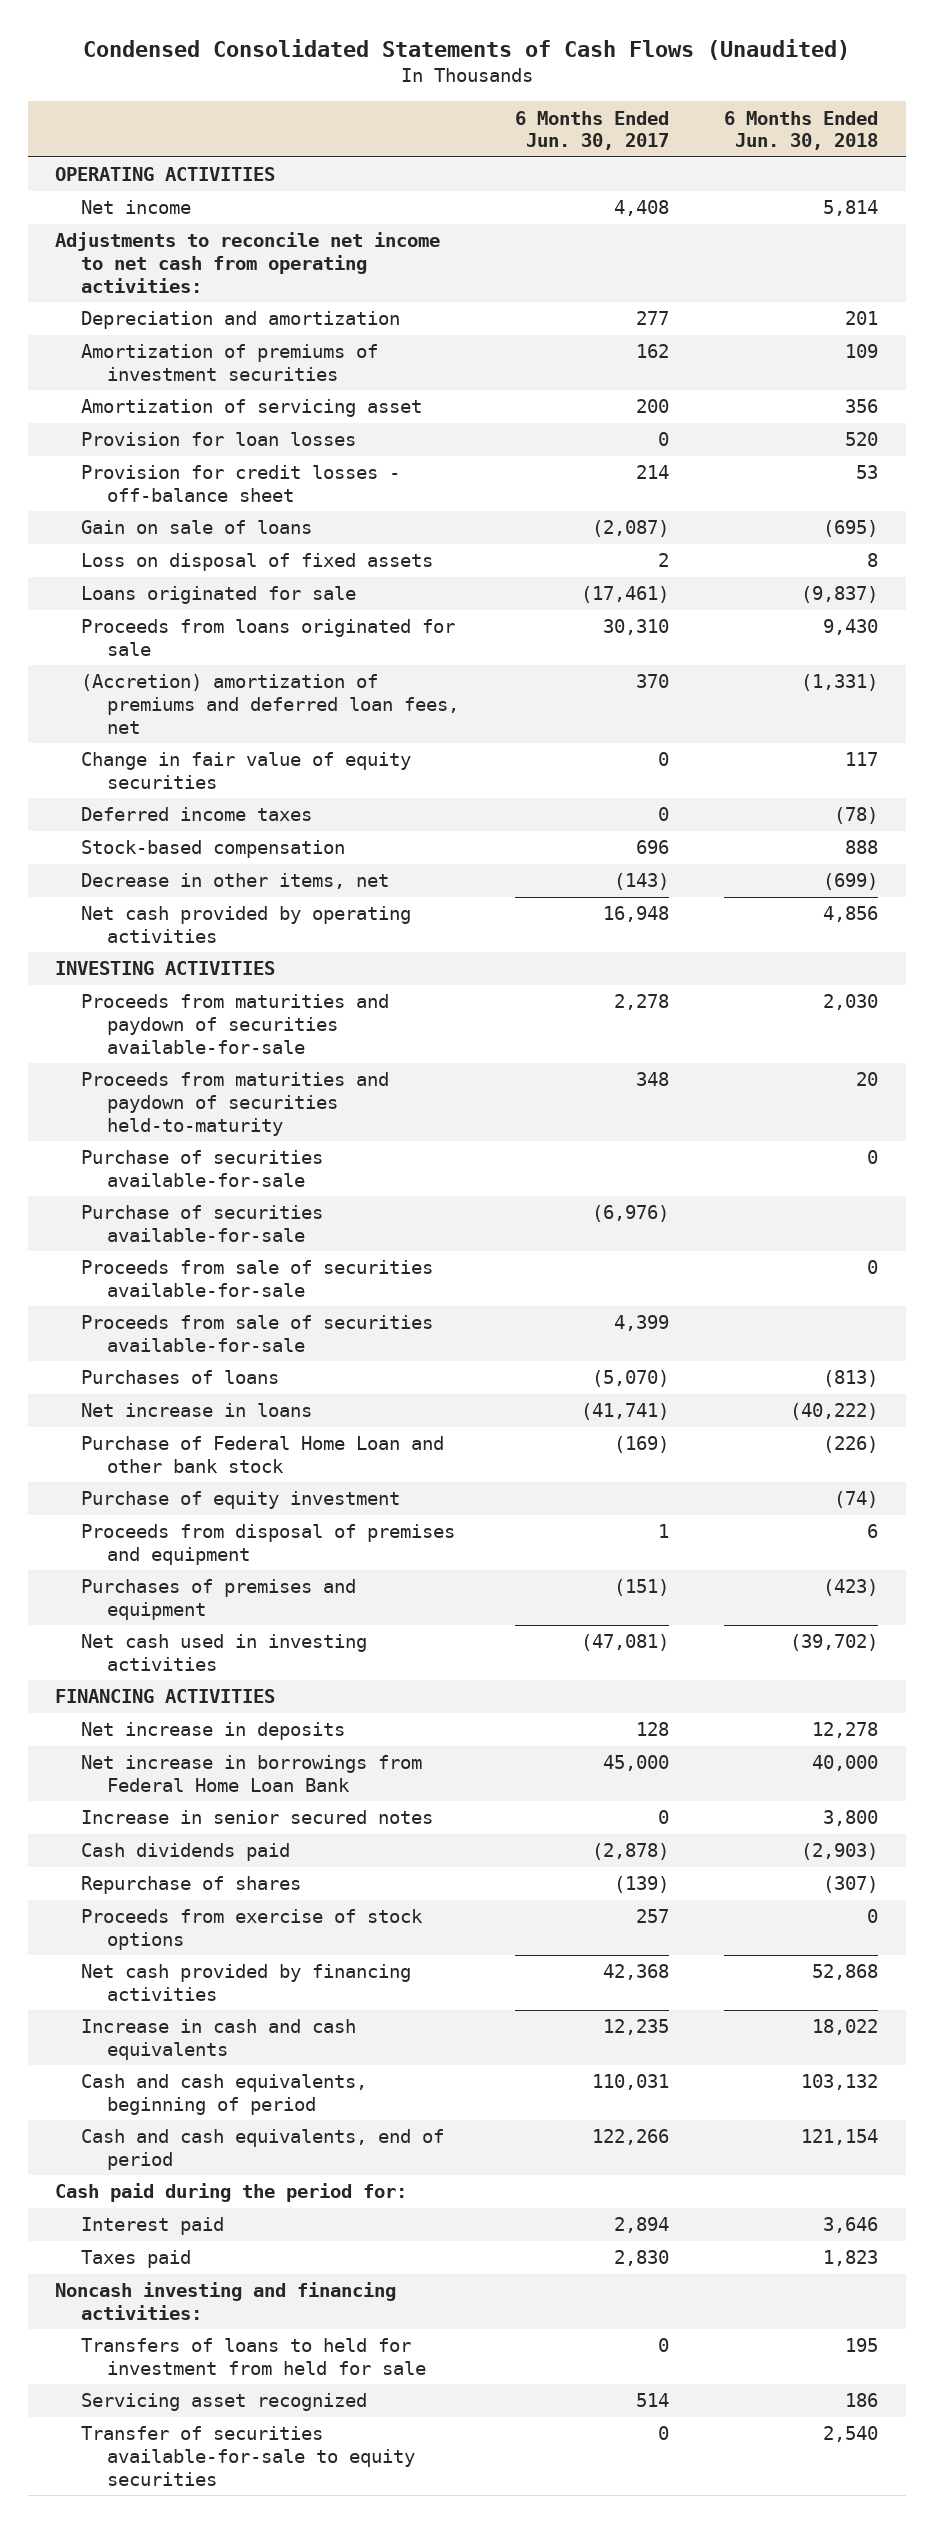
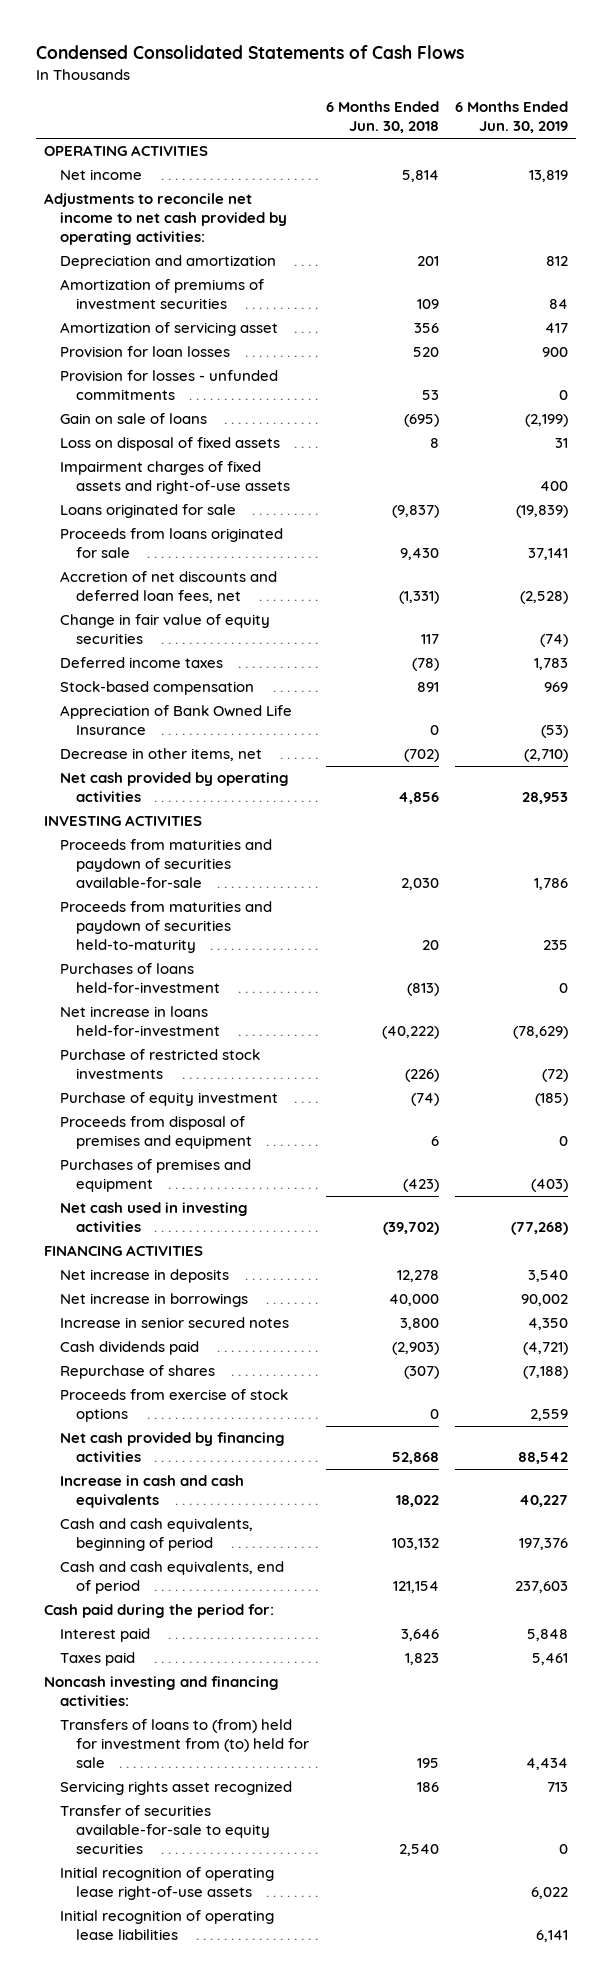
[82,38,850,60] Condensed Consolidated Statements of Cash Flows (Unaudited) -> [35,45,464,60] Condensed Consolidated Statements of Cash Flows
[514,110,669,151] 6 Months Ended Jun. 30, 2017 -> none
none -> [455,101,569,134] 6 Months Ended Jun. 30, 2019
[55,232,441,293] Adjustments to reconcile net income to net cash from operating activities: -> [43,193,288,246] Adjustments to reconcile net income to net cash provided by operating activities:
[81,465,401,502] Provision for credit losses - off-balance sheet -> [60,370,279,401] Provision for losses - unfunded commitments
none -> [60,461,291,495] Impairment charges of fixed assets and right-of-use assets
[81,674,460,734] (Accretion) amortization of premiums and deferred loan fees, net -> [60,571,278,604] Accretion of net discounts and deferred loan fees, net
[844,840,878,855] 888 -> [416,682,439,693] 891
none -> [60,705,293,736] Appreciation of Bank Owned Life Insurance
[822,873,878,891] (699) -> [403,749,439,763] (702)
[81,1150,324,1187] Purchase of securities available-for-sale -> none
[81,1205,324,1242] Purchase of securities available-for-sale -> none
[81,1260,434,1297] Proceeds from sale of securities available-for-sale -> none
[81,1315,434,1352] Proceeds from sale of securities available-for-sale -> none
[81,1370,280,1385] Purchases of loans -> [60,963,221,994] Purchases of loans held-for-investment
[81,1403,313,1418] Net increase in loans -> [60,1006,221,1037] Net increase in loans held-for-investment
[81,1436,445,1473] Purchase of Federal Home Loan and other bank stock -> [60,1049,261,1080] Purchase of restricted stock investments
[81,1755,423,1792] Net increase in borrowings from Federal Home Loan Bank -> none
none -> [60,1293,249,1308] Net increase in borrowings
[81,2338,427,2375] Transfers of loans to held for investment from held for sale -> [60,1719,310,1769] Transfers of loans to (from) held for investment from (to) held for sale
[81,2393,368,2412] Servicing asset recognized -> [60,1781,293,1796] Servicing rights asset recognized
none -> [60,1867,275,1901] Initial recognition of operating lease right-of-use assets
none -> [60,1910,275,1941] Initial recognition of operating lease liabilities

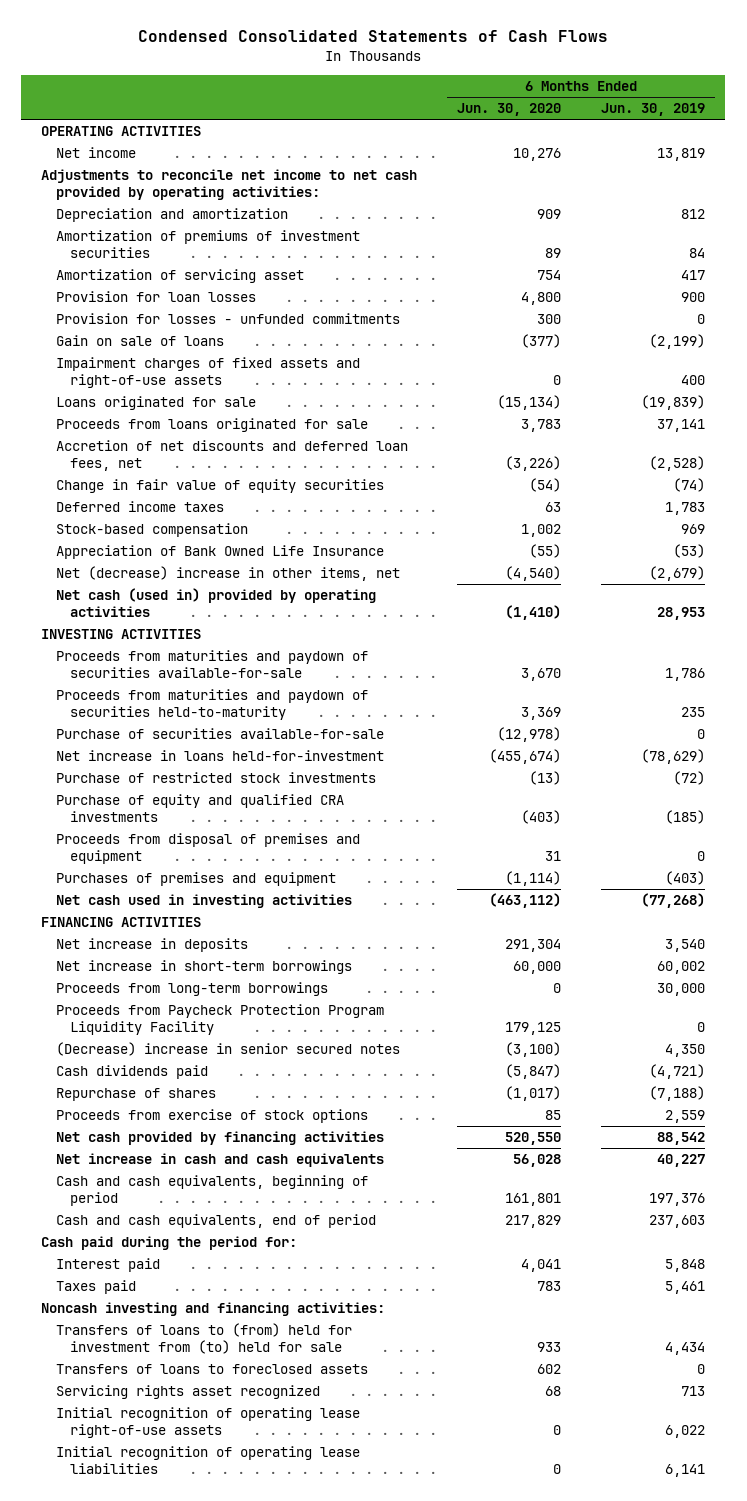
[325,101,439,134] 6 Months Ended Jun. 30, 2018 -> none
none -> [457,103,562,117] Jun. 30, 2020
[60,437,281,452] Loss on disposal of fixed assets -> none
[60,748,263,762] Decrease in other items, net -> [55,566,400,582] Net (decrease) increase in other items, net
[524,749,569,763] (2,710) -> [649,566,706,582] (2,679)
[60,772,290,803] Net cash provided by operating activities -> [55,588,376,617] Net cash (used in) provided by operating activities
[60,963,221,994] Purchases of loans held-for-investment -> none
none -> [55,728,384,740] Purchase of securities available-for-sale
[60,1092,279,1107] Purchase of equity investment -> [55,794,344,822] Purchase of equity and qualified CRA investments
[60,1293,249,1308] Net increase in borrowings -> [55,960,352,975] Net increase in short-term borrowings
[521,1294,569,1307] 90,002 -> [657,961,706,975] 60,002
none -> [55,982,328,997] Proceeds from long-term borrowings
none -> [55,1004,384,1035] Proceeds from Paycheck Protection Program Liquidity Facility
[60,1317,290,1329] Increase in senior secured notes -> [55,1042,400,1057] (Decrease) increase in senior secured notes
[60,1475,245,1509] Increase in cash and cash equivalents -> [55,1153,384,1168] Net increase in cash and cash equivalents
none -> [55,1364,368,1375] Transfers of loans to foreclosed assets
[60,1805,271,1855] Transfer of securities available-for-sale to equity securities -> none

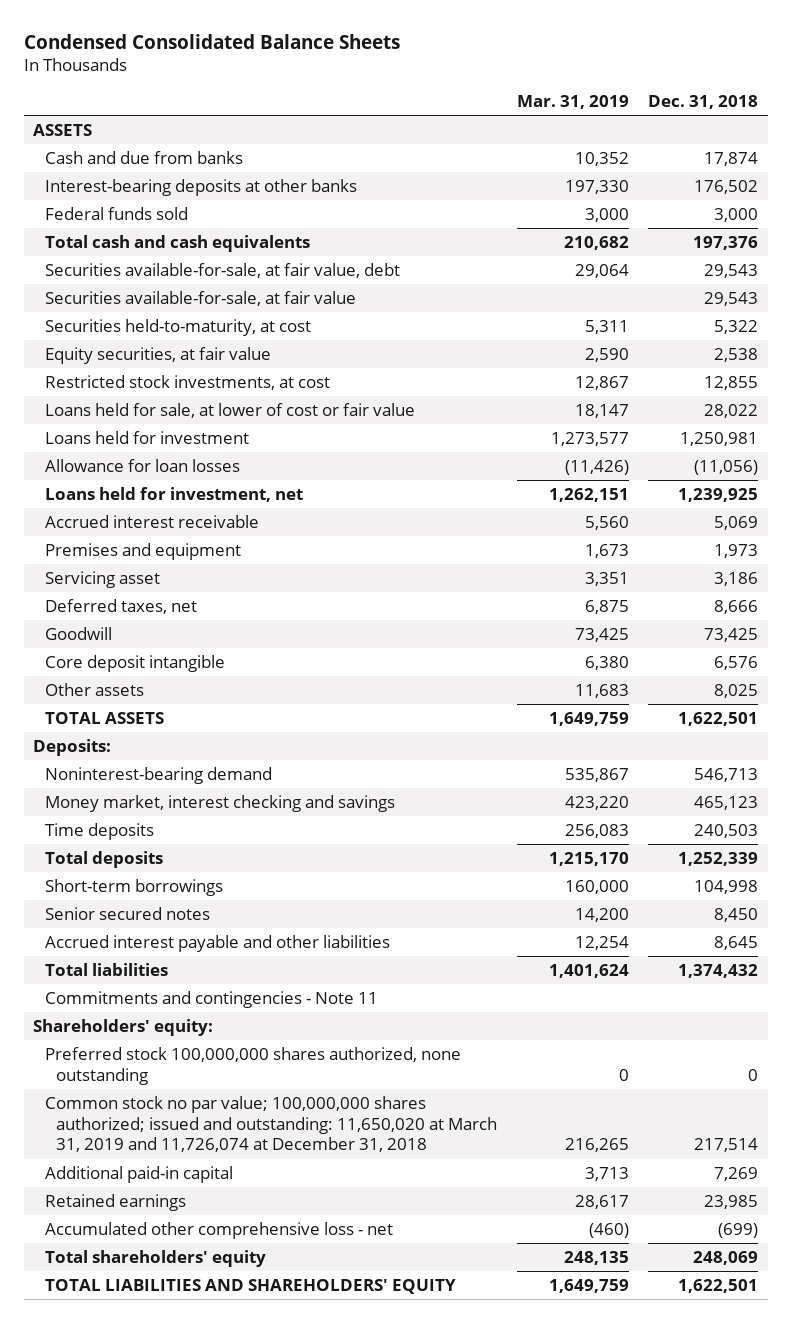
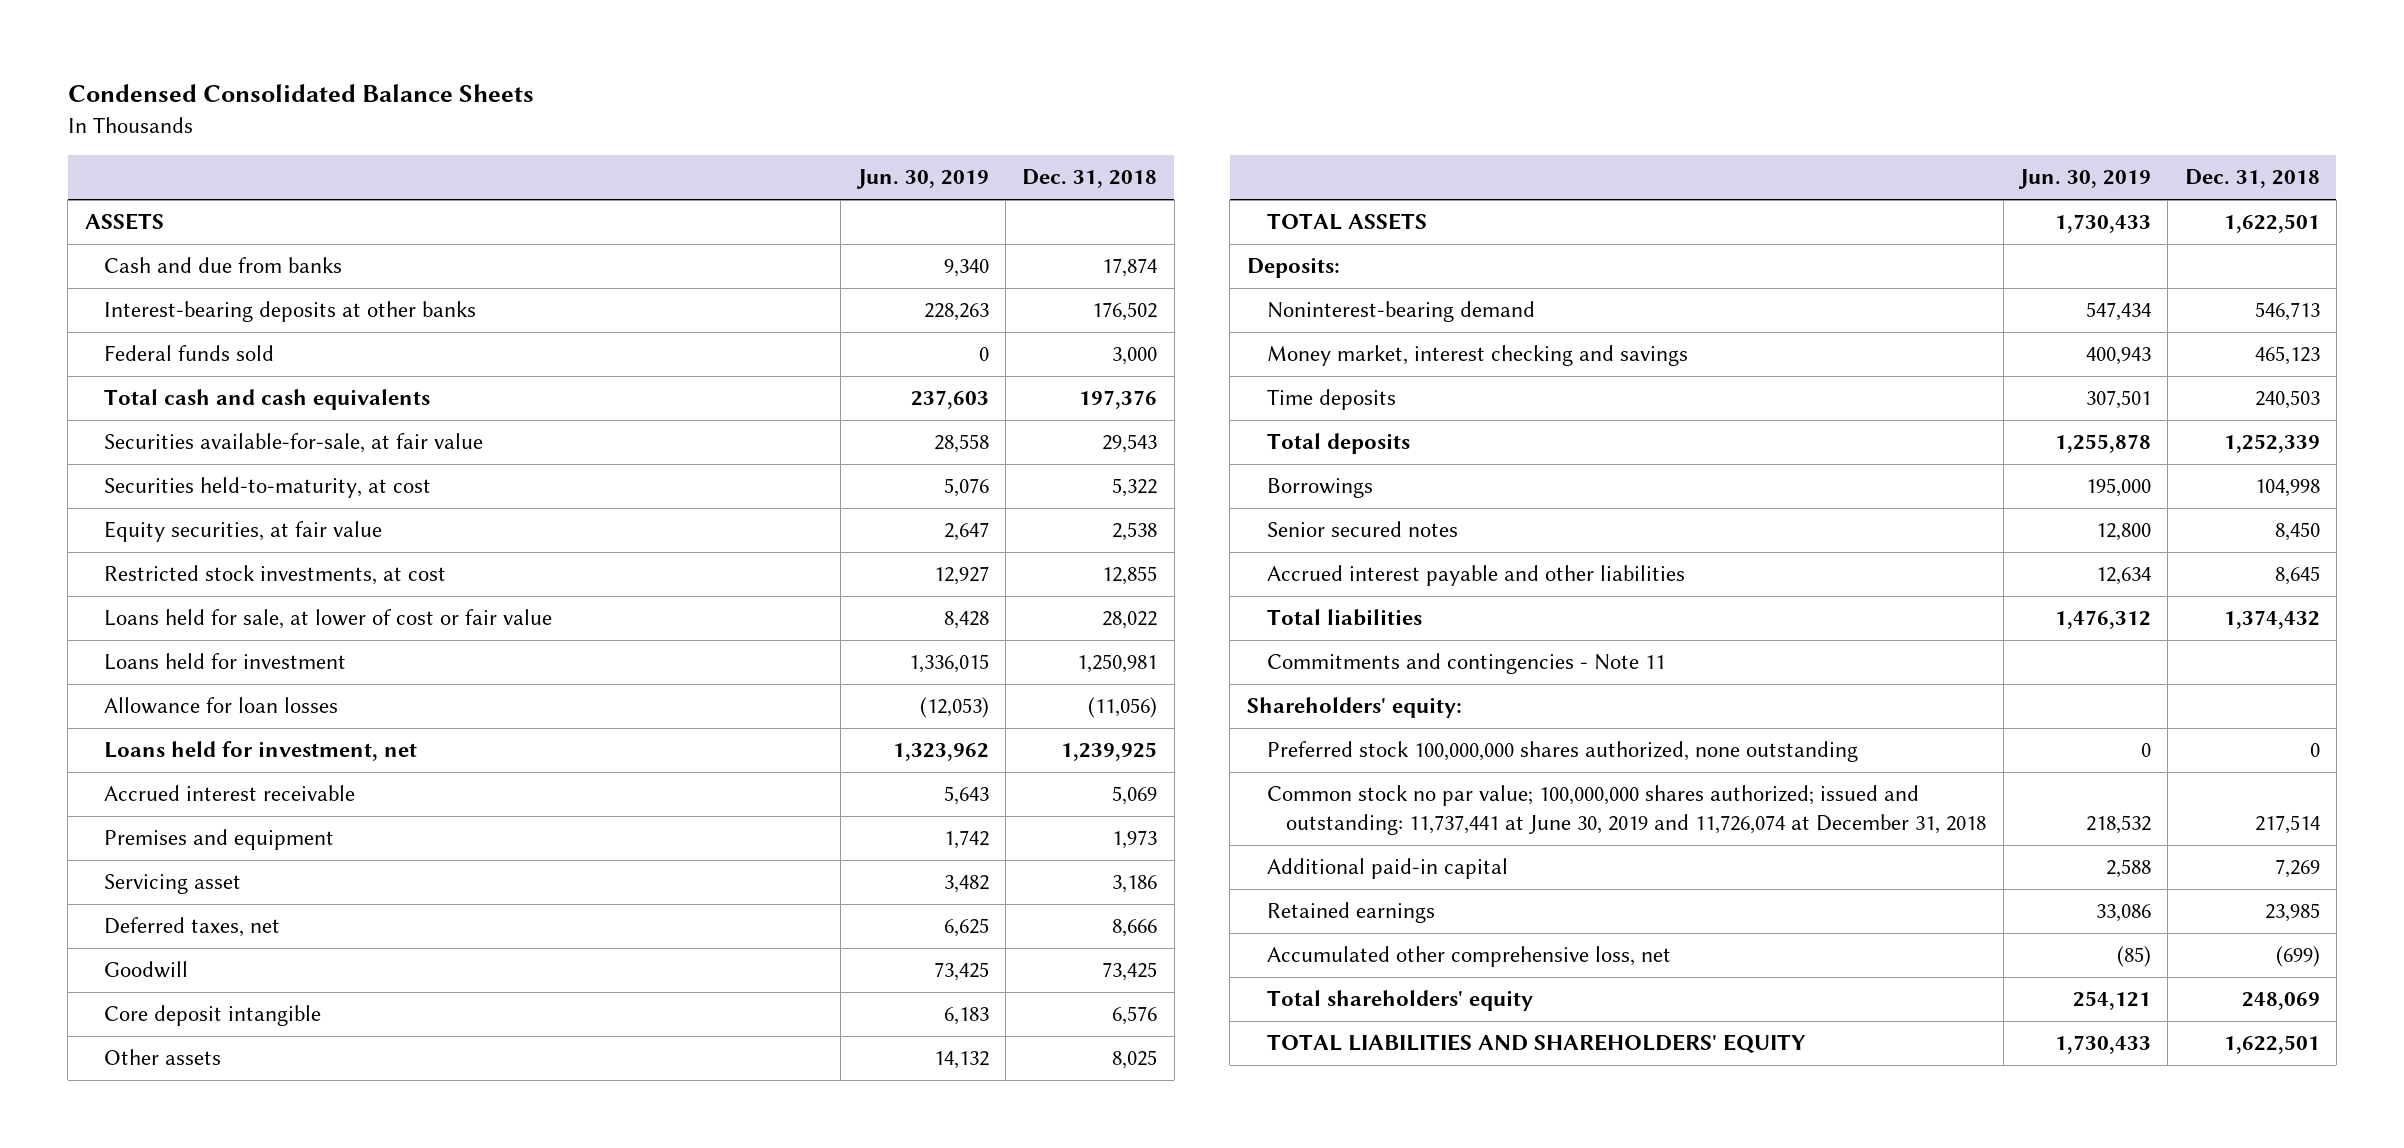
[516,94,629,109] Mar. 31, 2019 -> none
none -> [855,169,989,190] Jun. 30, 2019
[44,262,400,278] Securities available-for-sale, at fair value, debt -> none
[44,878,223,896] Short-term borrowings -> [1266,478,1373,499] Borrowings
[44,1095,498,1153] Common stock no par value; 100,000,000 shares authorized; issued and outstanding: 11,650,020 at March 31, 2019 and 11,726,074 at December 31, 2018 -> [1266,785,1987,836] Common stock no par value; 100,000,000 shares authorized; issued and outstanding: 11,737,441 at June 30, 2019 and 11,726,074 at December 31, 2018
[44,1221,393,1239] Accumulated other comprehensive loss - net -> [1266,946,1671,968] Accumulated other comprehensive loss, net

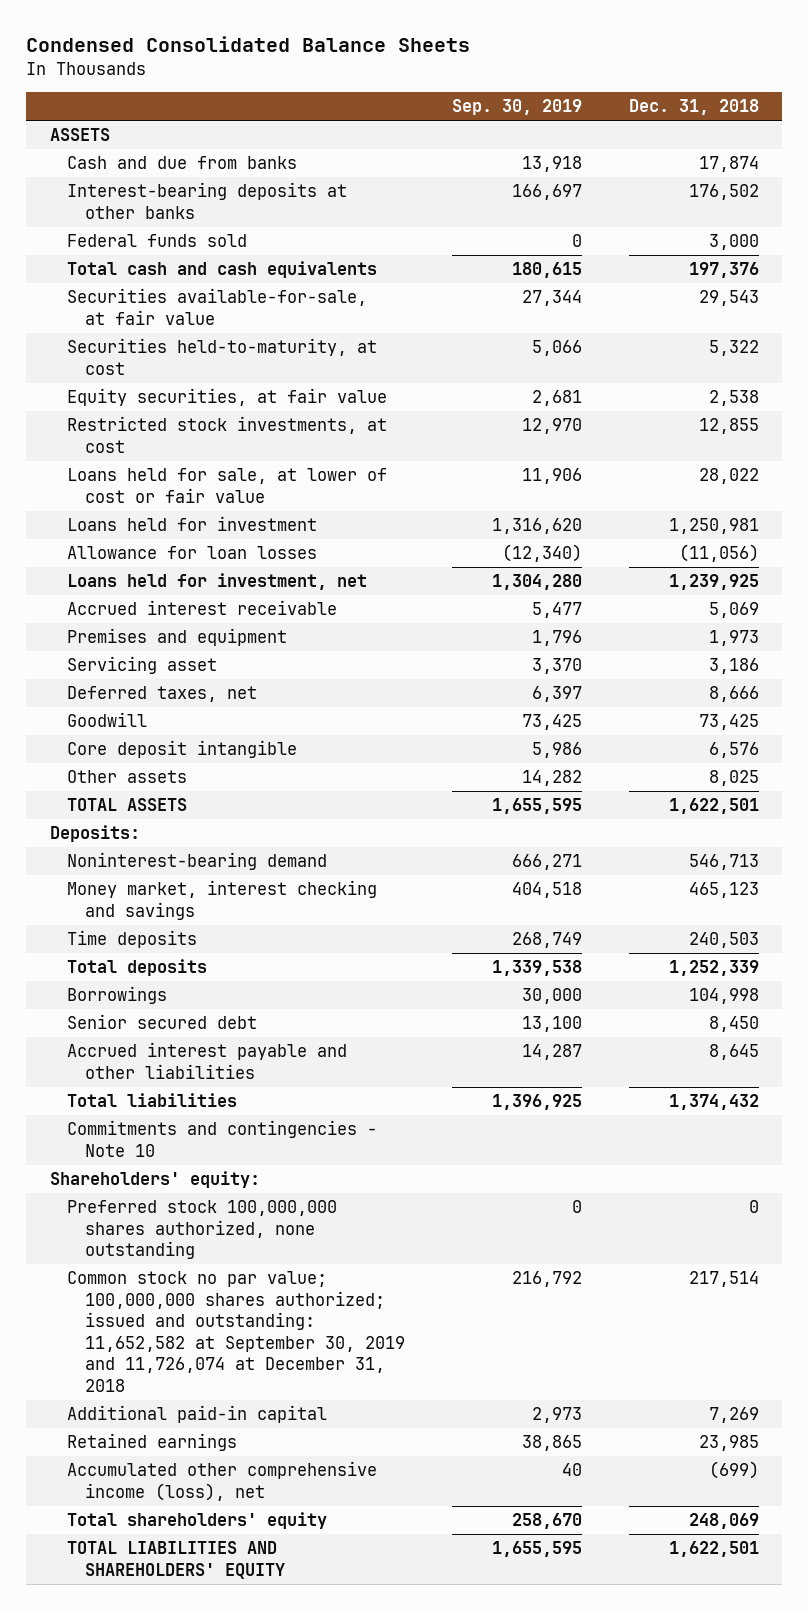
[855,169,989,190] Jun. 30, 2019 -> none
none -> [451,99,582,116] Sep. 30, 2019
[1266,521,1458,538] Senior secured notes -> [67,1014,258,1030] Senior secured debt
[1266,653,1665,675] Commitments and contingencies - Note 11 -> [67,1120,378,1157] Commitments and contingencies - Note 10
[1266,785,1987,836] Common stock no par value; 100,000,000 shares authorized; issued and outstanding: 11,737,441 at June 30, 2019 and 11,726,074 at December 31, 2018 -> [67,1271,405,1392] Common stock no par value; 100,000,000 shares authorized; issued and outstanding: 11,652,582 at September 30, 2019 and 11,726,074 at December 31, 2018
[1266,946,1671,968] Accumulated other comprehensive loss, net -> [67,1461,378,1501] Accumulated other comprehensive income (loss), net

